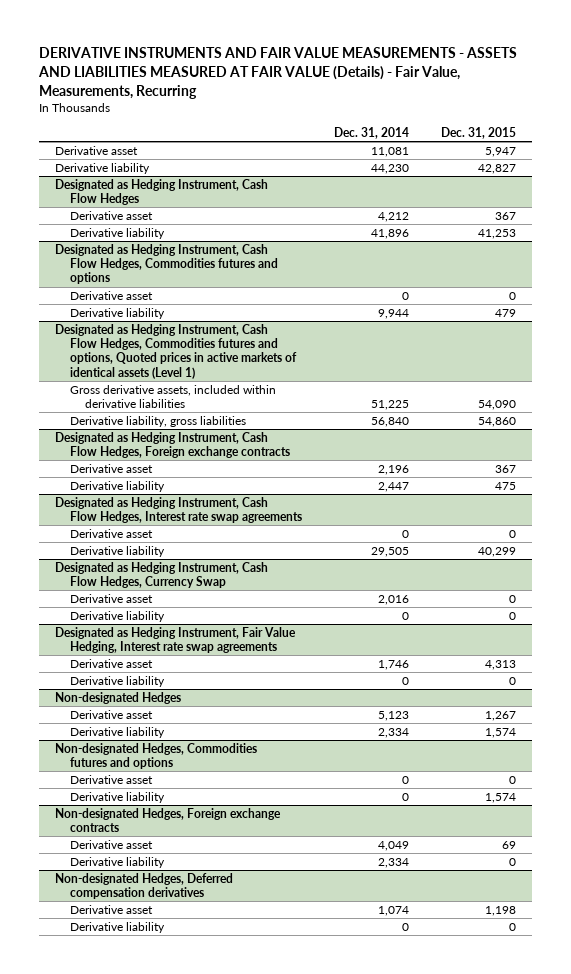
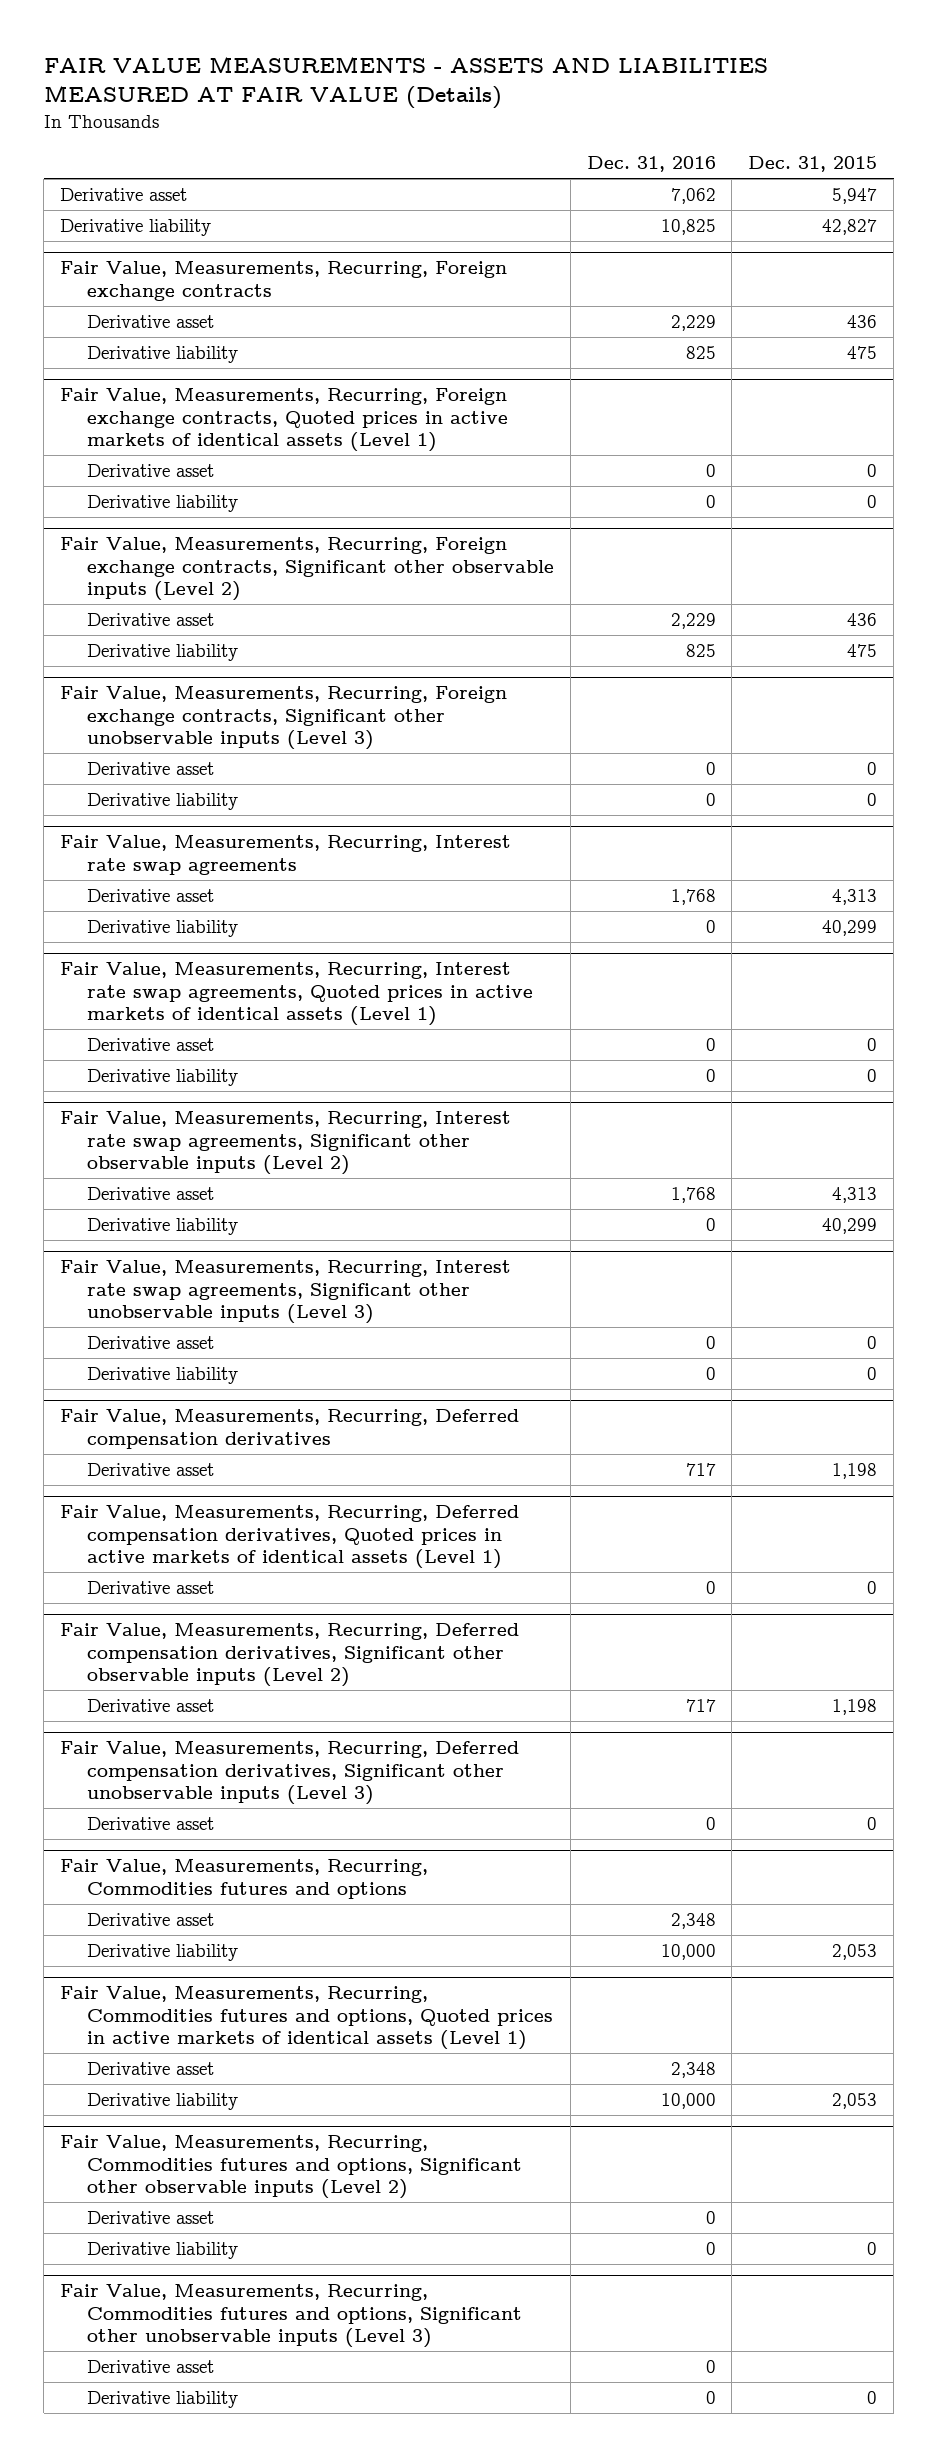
[37,46,517,99] DERIVATIVE INSTRUMENTS AND FAIR VALUE MEASUREMENTS - ASSETS AND LIABILITIES MEASURED AT FAIR VALUE (Details) - Fair Value, Measurements, Recurring -> [43,56,768,110] FAIR VALUE MEASUREMENTS - ASSETS AND LIABILITIES MEASURED AT FAIR VALUE (Details)
[333,127,409,140] Dec. 31, 2014 -> none
none -> [586,156,716,173] Dec. 31, 2016
[54,178,268,206] Designated as Hedging Instrument, Cash Flow Hedges -> none
[54,243,279,285] Designated as Hedging Instrument, Cash Flow Hedges, Commodities futures and options -> none
none -> [60,261,508,301] Fair Value, Measurements, Recurring, Foreign exchange contracts
[494,211,516,220] 367 -> [847,315,878,329] 436
[477,228,516,239] 41,253 -> [847,346,878,360] 475
none -> [60,388,508,453] Fair Value, Measurements, Recurring, Foreign exchange contracts, Quoted prices in active markets of identical assets (Level 1)
[54,323,298,379] Designated as Hedging Instrument, Cash Flow Hedges, Commodities futures and options, Quoted prices in active markets of identical assets (Level 1) -> none
[70,384,277,409] Gross derivative assets, included within derivative liabilities -> none
[70,415,247,427] Derivative liability, gross liabilities -> none
[54,431,291,459] Designated as Hedging Instrument, Cash Flow Hedges, Foreign exchange contracts -> none
[494,308,516,317] 479 -> [867,495,878,509] 0
none -> [60,537,554,602] Fair Value, Measurements, Recurring, Foreign exchange contracts, Significant other observable inputs (Level 2)
[494,464,516,473] 367 -> [847,613,878,627] 436
[54,496,303,524] Designated as Hedging Instrument, Cash Flow Hedges, Interest rate swap agreements -> none
none -> [60,686,508,751] Fair Value, Measurements, Recurring, Foreign exchange contracts, Significant other unobservable inputs (Level 3)
none -> [86,793,238,811] Derivative liability
none -> [60,835,512,875] Fair Value, Measurements, Recurring, Interest rate swap agreements
none -> [86,889,214,903] Derivative asset
[54,561,268,589] Designated as Hedging Instrument, Cash Flow Hedges, Currency Swap -> none
none -> [60,962,533,1027] Fair Value, Measurements, Recurring, Interest rate swap agreements, Quoted prices in active markets of identical assets (Level 1)
[54,626,296,654] Designated as Hedging Instrument, Fair Value Hedging, Interest rate swap agreements -> none
none -> [60,1111,512,1176] Fair Value, Measurements, Recurring, Interest rate swap agreements, Significant other observable inputs (Level 2)
[54,691,181,704] Non-designated Hedges -> none
[70,709,154,719] Derivative asset -> none
[70,726,166,738] Derivative liability -> none
[54,742,257,770] Non-designated Hedges, Commodities futures and options -> none
[508,676,516,685] 0 -> [822,1218,878,1235] 40,299
none -> [60,1260,512,1325] Fair Value, Measurements, Recurring, Interest rate swap agreements, Significant other unobservable inputs (Level 3)
[70,791,166,803] Derivative liability -> none
[54,807,281,833] Non-designated Hedges, Foreign exchange contracts -> none
[70,839,154,849] Derivative asset -> none
[54,872,233,900] Non-designated Hedges, Deferred compensation derivatives -> none
none -> [60,1409,520,1449] Fair Value, Measurements, Recurring, Deferred compensation derivatives
none -> [60,1505,520,1570] Fair Value, Measurements, Recurring, Deferred compensation derivatives, Quoted prices in active markets of identical assets (Level 1)
none -> [86,1581,214,1595] Derivative asset
none -> [60,1623,520,1688] Fair Value, Measurements, Recurring, Deferred compensation derivatives, Significant other observable inputs (Level 2)
none -> [86,1699,214,1713] Derivative asset
none -> [60,1741,520,1806] Fair Value, Measurements, Recurring, Deferred compensation derivatives, Significant other unobservable inputs (Level 3)
none -> [86,1817,214,1831] Derivative asset
none -> [60,1859,429,1899] Fair Value, Measurements, Recurring, Commodities futures and options
none -> [86,1913,214,1927] Derivative asset
none -> [86,1944,238,1962] Derivative liability
none -> [60,1986,553,2051] Fair Value, Measurements, Recurring, Commodities futures and options, Quoted prices in active markets of identical assets (Level 1)
none -> [86,2062,214,2076] Derivative asset
none -> [86,2093,238,2111] Derivative liability
none -> [60,2135,522,2200] Fair Value, Measurements, Recurring, Commodities futures and options, Significant other observable inputs (Level 2)
none -> [86,2211,214,2225] Derivative asset
none -> [60,2284,522,2349] Fair Value, Measurements, Recurring, Commodities futures and options, Significant other unobservable inputs (Level 3)
none -> [86,2360,214,2374] Derivative asset
none -> [86,2391,238,2409] Derivative liability

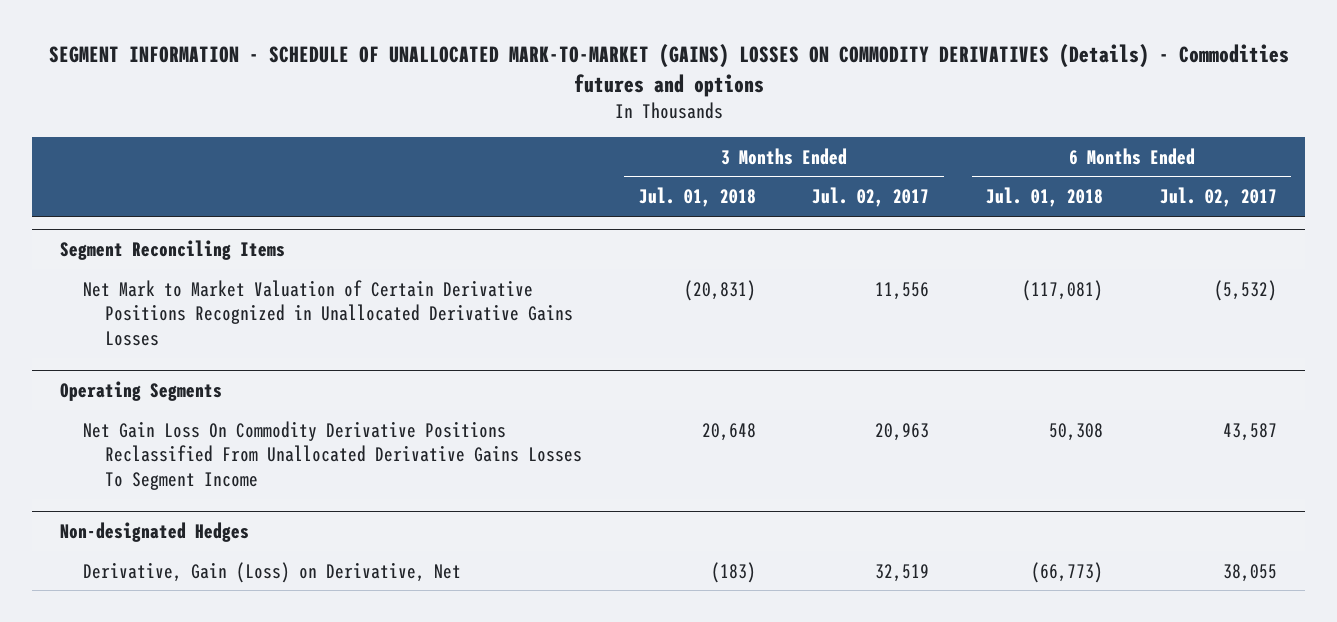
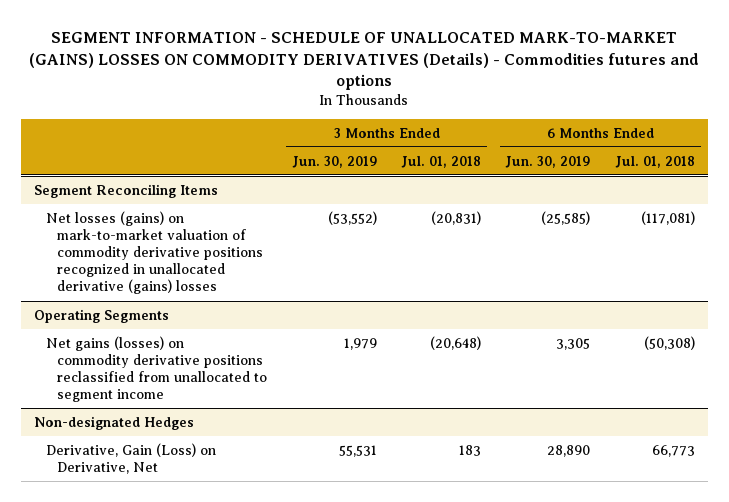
[812,187,930,208] Jul. 02, 2017 -> none
[1159,187,1277,208] Jul. 02, 2017 -> none
none -> [291,155,377,168] Jun. 30, 2019
none -> [505,155,591,168] Jun. 30, 2019
[82,279,573,347] Net Mark to Market Valuation of Certain Derivative Positions Recognized in Unallocated Derivative Gains Losses -> [45,210,264,295] Net losses (gains) on mark-to-market valuation of commodity derivative positions recognized in unallocated derivative (gains) losses
[82,420,582,491] Net Gain Loss On Commodity Derivative Positions Reclassified From Unallocated Derivative Gains Losses To Segment Income -> [45,335,268,403] Net gains (losses) on commodity derivative positions reclassified from unallocated to segment income
[701,422,756,441] 20,648 -> [430,335,482,350] (20,648)
[1049,422,1104,441] 50,308 -> [643,335,695,350] (50,308)
[710,561,756,583] (183) -> [459,444,482,456] 183
[1031,561,1104,583] (66,773) -> [651,444,695,457] 66,773

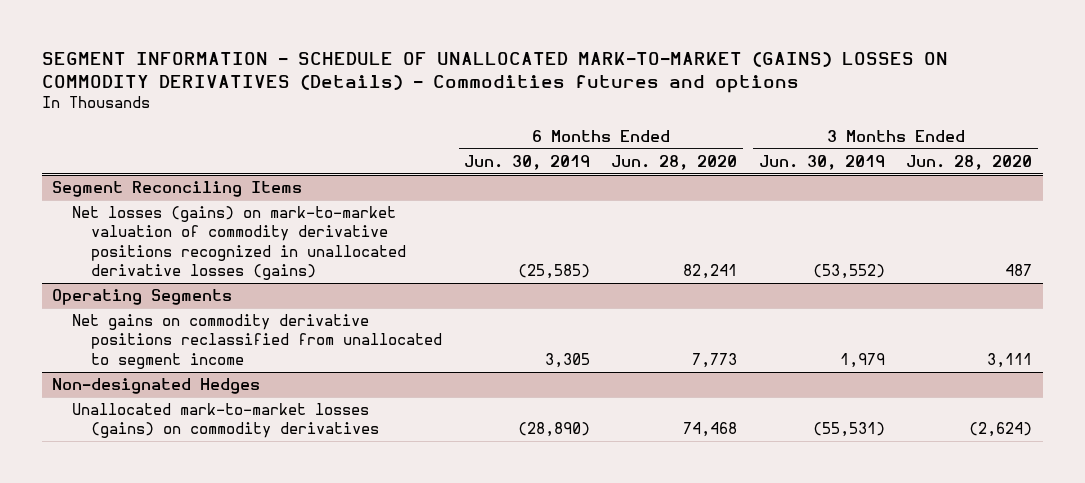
[401,155,482,168] Jul. 01, 2018 -> none
[614,155,695,168] Jul. 01, 2018 -> none
none -> [611,154,738,170] Jun. 28, 2020
none -> [906,154,1033,170] Jun. 28, 2020
[45,210,264,295] Net losses (gains) on mark-to-market valuation of commodity derivative positions recognized in unallocated derivative (gains) losses -> [71,206,407,280] Net losses (gains) on mark-to-market valuation of commodity derivative positions recognized in unallocated derivative losses (gains)
[45,335,268,403] Net gains (losses) on commodity derivative positions reclassified from unallocated to segment income -> [71,314,443,369] Net gains on commodity derivative positions reclassified from unallocated to segment income
[45,442,216,474] Derivative, Gain (Loss) on Derivative, Net -> [71,403,380,439] Unallocated mark-to-market losses (gains) on commodity derivatives
[338,444,377,457] 55,531 -> [812,422,885,438] (55,531)
[547,444,591,457] 28,890 -> [517,422,590,438] (28,890)

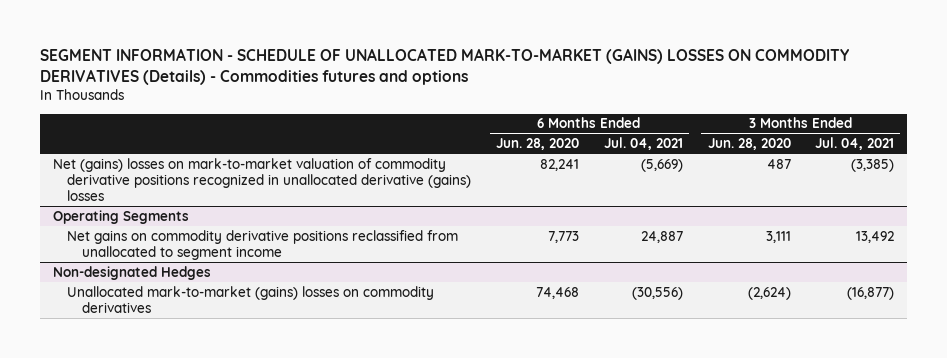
[463,154,590,170] Jun. 30, 2019 -> none
[758,154,885,170] Jun. 30, 2019 -> none
none -> [603,137,683,151] Jul. 04, 2021
none -> [815,137,895,151] Jul. 04, 2021
[52,181,303,198] Segment Reconciling Items -> none
[71,206,407,280] Net losses (gains) on mark-to-market valuation of commodity derivative positions recognized in unallocated derivative losses (gains) -> [52,157,472,202] Net (gains) losses on mark-to-market valuation of commodity derivative positions recognized in unallocated derivative (gains) losses
[71,403,380,439] Unallocated mark-to-market losses (gains) on commodity derivatives -> [67,285,435,313] Unallocated mark-to-market (gains) losses on commodity derivatives

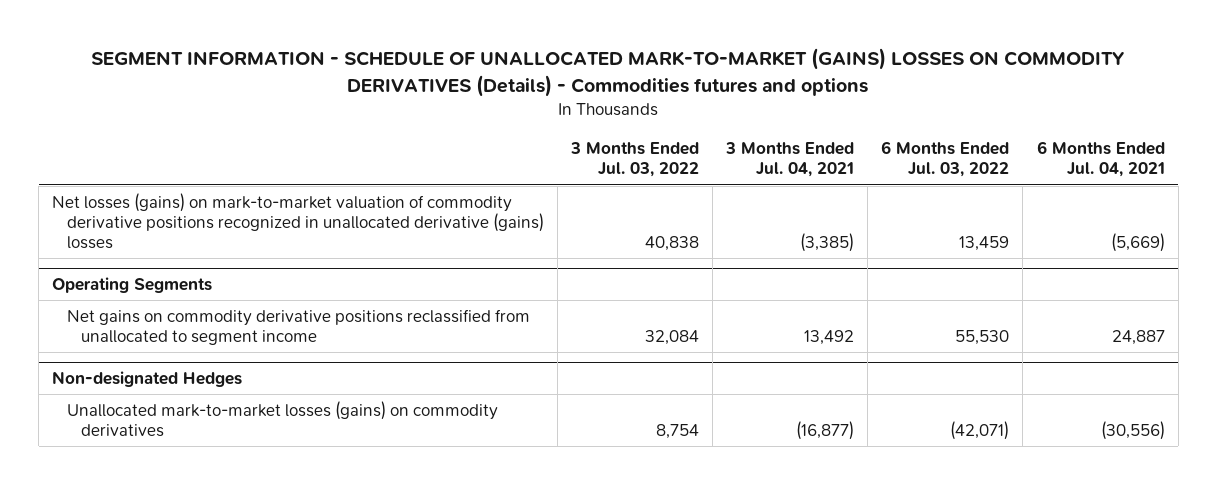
[496,138,580,151] Jun. 28, 2020 -> none
[707,138,791,151] Jun. 28, 2020 -> none
none -> [569,142,699,178] 3 Months Ended Jul. 03, 2022
none -> [881,141,1010,178] 6 Months Ended Jul. 03, 2022
[52,157,472,202] Net (gains) losses on mark-to-market valuation of commodity derivative positions recognized in unallocated derivative (gains) losses -> [52,192,544,250] Net losses (gains) on mark-to-market valuation of commodity derivative positions recognized in unallocated derivative (gains) losses
[67,285,435,313] Unallocated mark-to-market (gains) losses on commodity derivatives -> [66,400,498,438] Unallocated mark-to-market losses (gains) on commodity derivatives

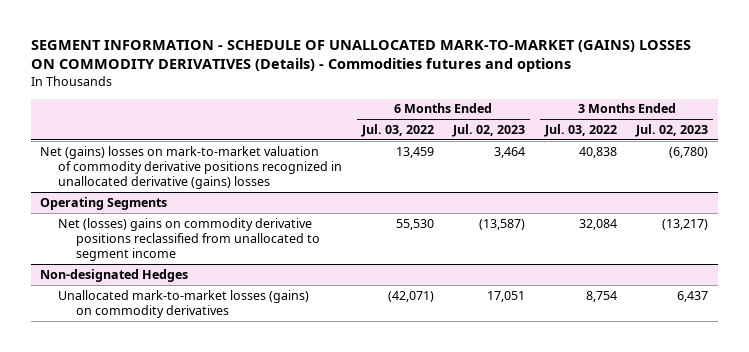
[725,142,855,178] 3 Months Ended Jul. 04, 2021 -> none
[1036,141,1165,178] 6 Months Ended Jul. 04, 2021 -> none
none -> [452,124,526,138] Jul. 02, 2023
none -> [635,124,709,138] Jul. 02, 2023
[52,192,544,250] Net losses (gains) on mark-to-market valuation of commodity derivative positions recognized in unallocated derivative (gains) losses -> [40,145,342,190] Net (gains) losses on mark-to-market valuation of commodity derivative positions recognized in unallocated derivative (gains) losses
[66,308,530,346] Net gains on commodity derivative positions reclassified from unallocated to segment income -> [57,217,320,262] Net (losses) gains on commodity derivative positions reclassified from unallocated to segment income

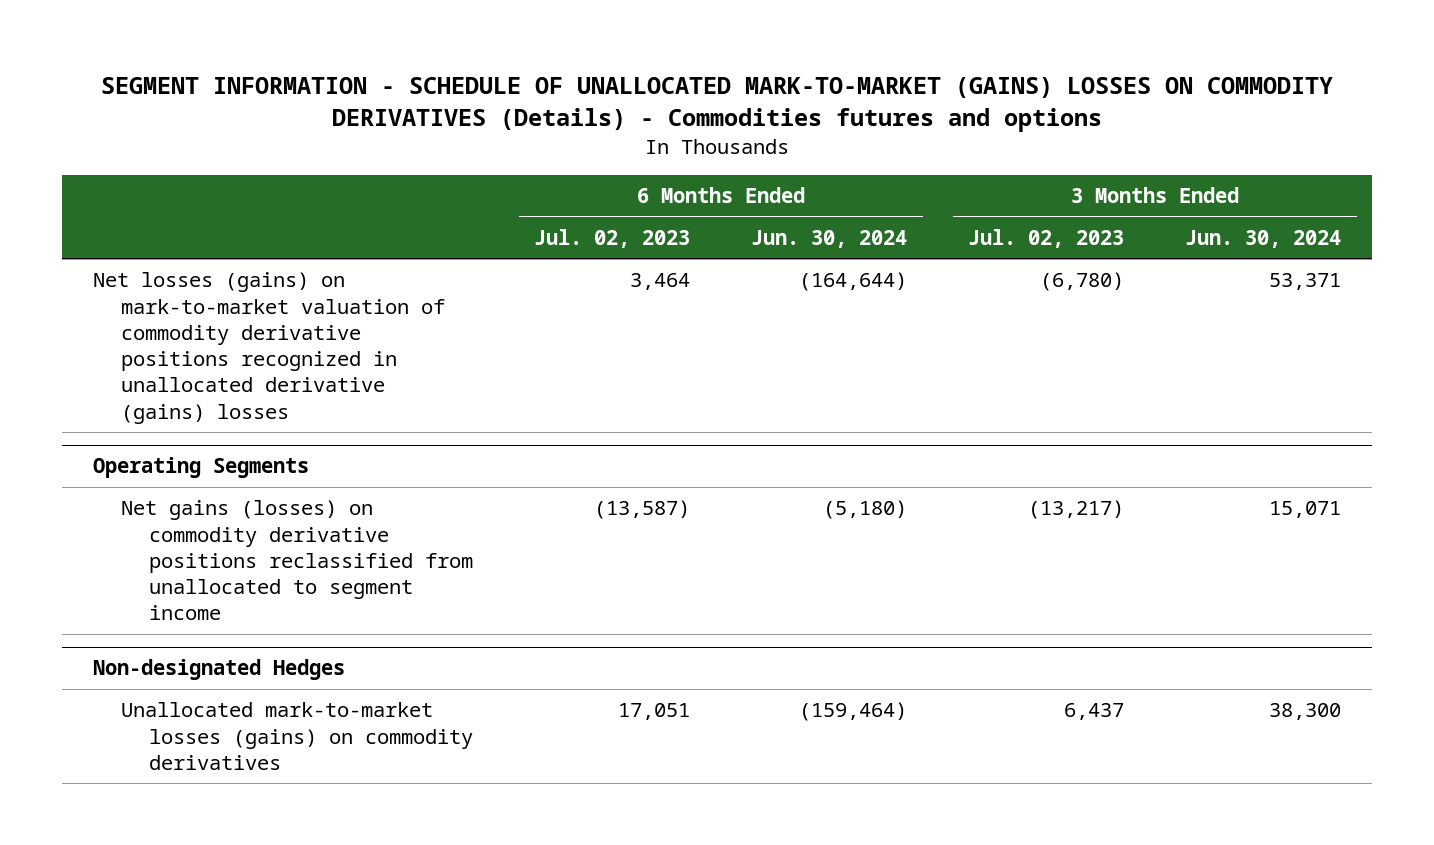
[360,124,434,138] Jul. 03, 2022 -> none
[543,124,617,138] Jul. 03, 2022 -> none
none -> [751,229,908,248] Jun. 30, 2024
none -> [1185,229,1342,248] Jun. 30, 2024
[40,145,342,190] Net (gains) losses on mark-to-market valuation of commodity derivative positions recognized in unallocated derivative (gains) losses -> [92,272,446,424] Net losses (gains) on mark-to-market valuation of commodity derivative positions recognized in unallocated derivative (gains) losses
[57,217,320,262] Net (losses) gains on commodity derivative positions reclassified from unallocated to segment income -> [121,500,474,621] Net gains (losses) on commodity derivative positions reclassified from unallocated to segment income

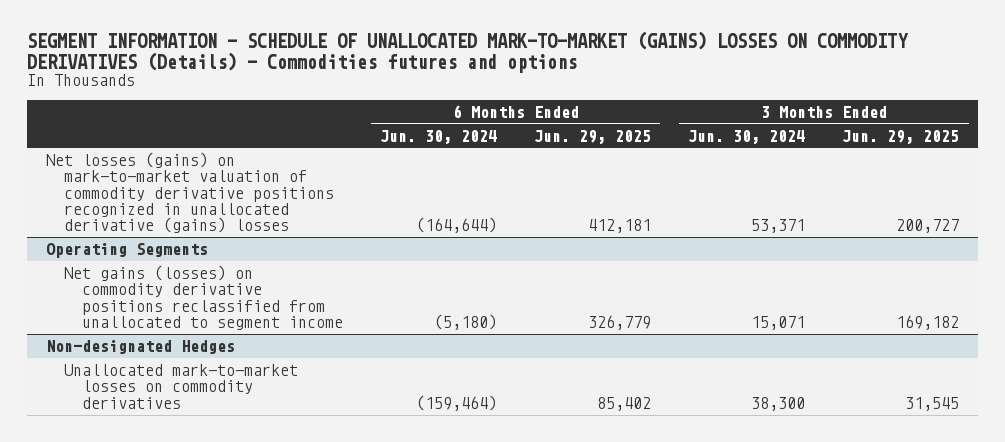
[534,228,691,248] Jul. 02, 2023 -> none
[968,228,1125,248] Jul. 02, 2023 -> none
none -> [534,129,652,144] Jun. 29, 2025
none -> [842,129,960,144] Jun. 29, 2025
[121,702,474,770] Unallocated mark-to-market losses (gains) on commodity derivatives -> [63,364,298,409] Unallocated mark-to-market losses on commodity derivatives

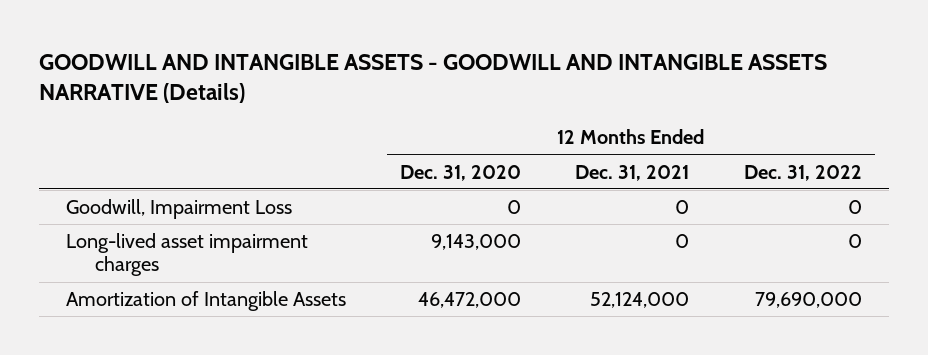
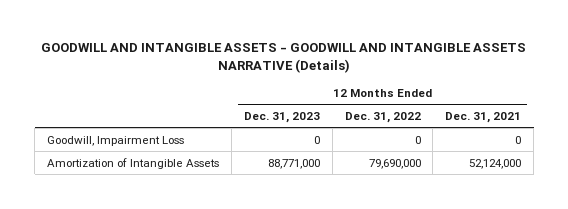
[400,164,522,181] Dec. 31, 2020 -> none
none -> [243,111,320,123] Dec. 31, 2023
[66,233,309,277] Long-lived asset impairment charges -> none

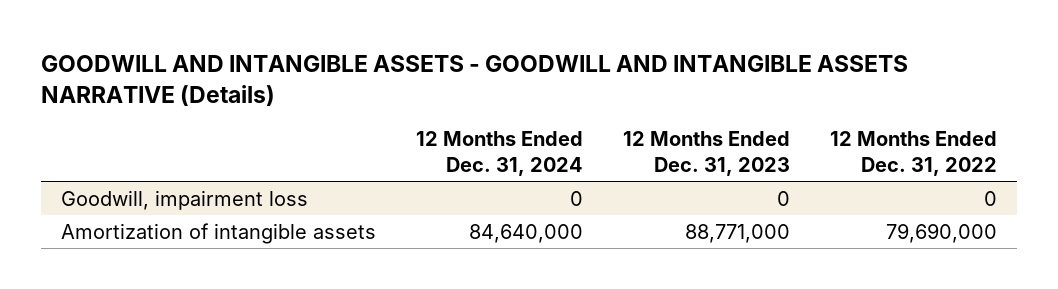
[445,111,522,123] Dec. 31, 2021 -> none
none -> [415,131,583,176] 12 Months Ended Dec. 31, 2024
[47,135,185,146] Goodwill, Impairment Loss -> [60,189,308,210] Goodwill, impairment loss
[47,157,220,169] Amortization of Intangible Assets -> [60,222,376,244] Amortization of intangible assets

